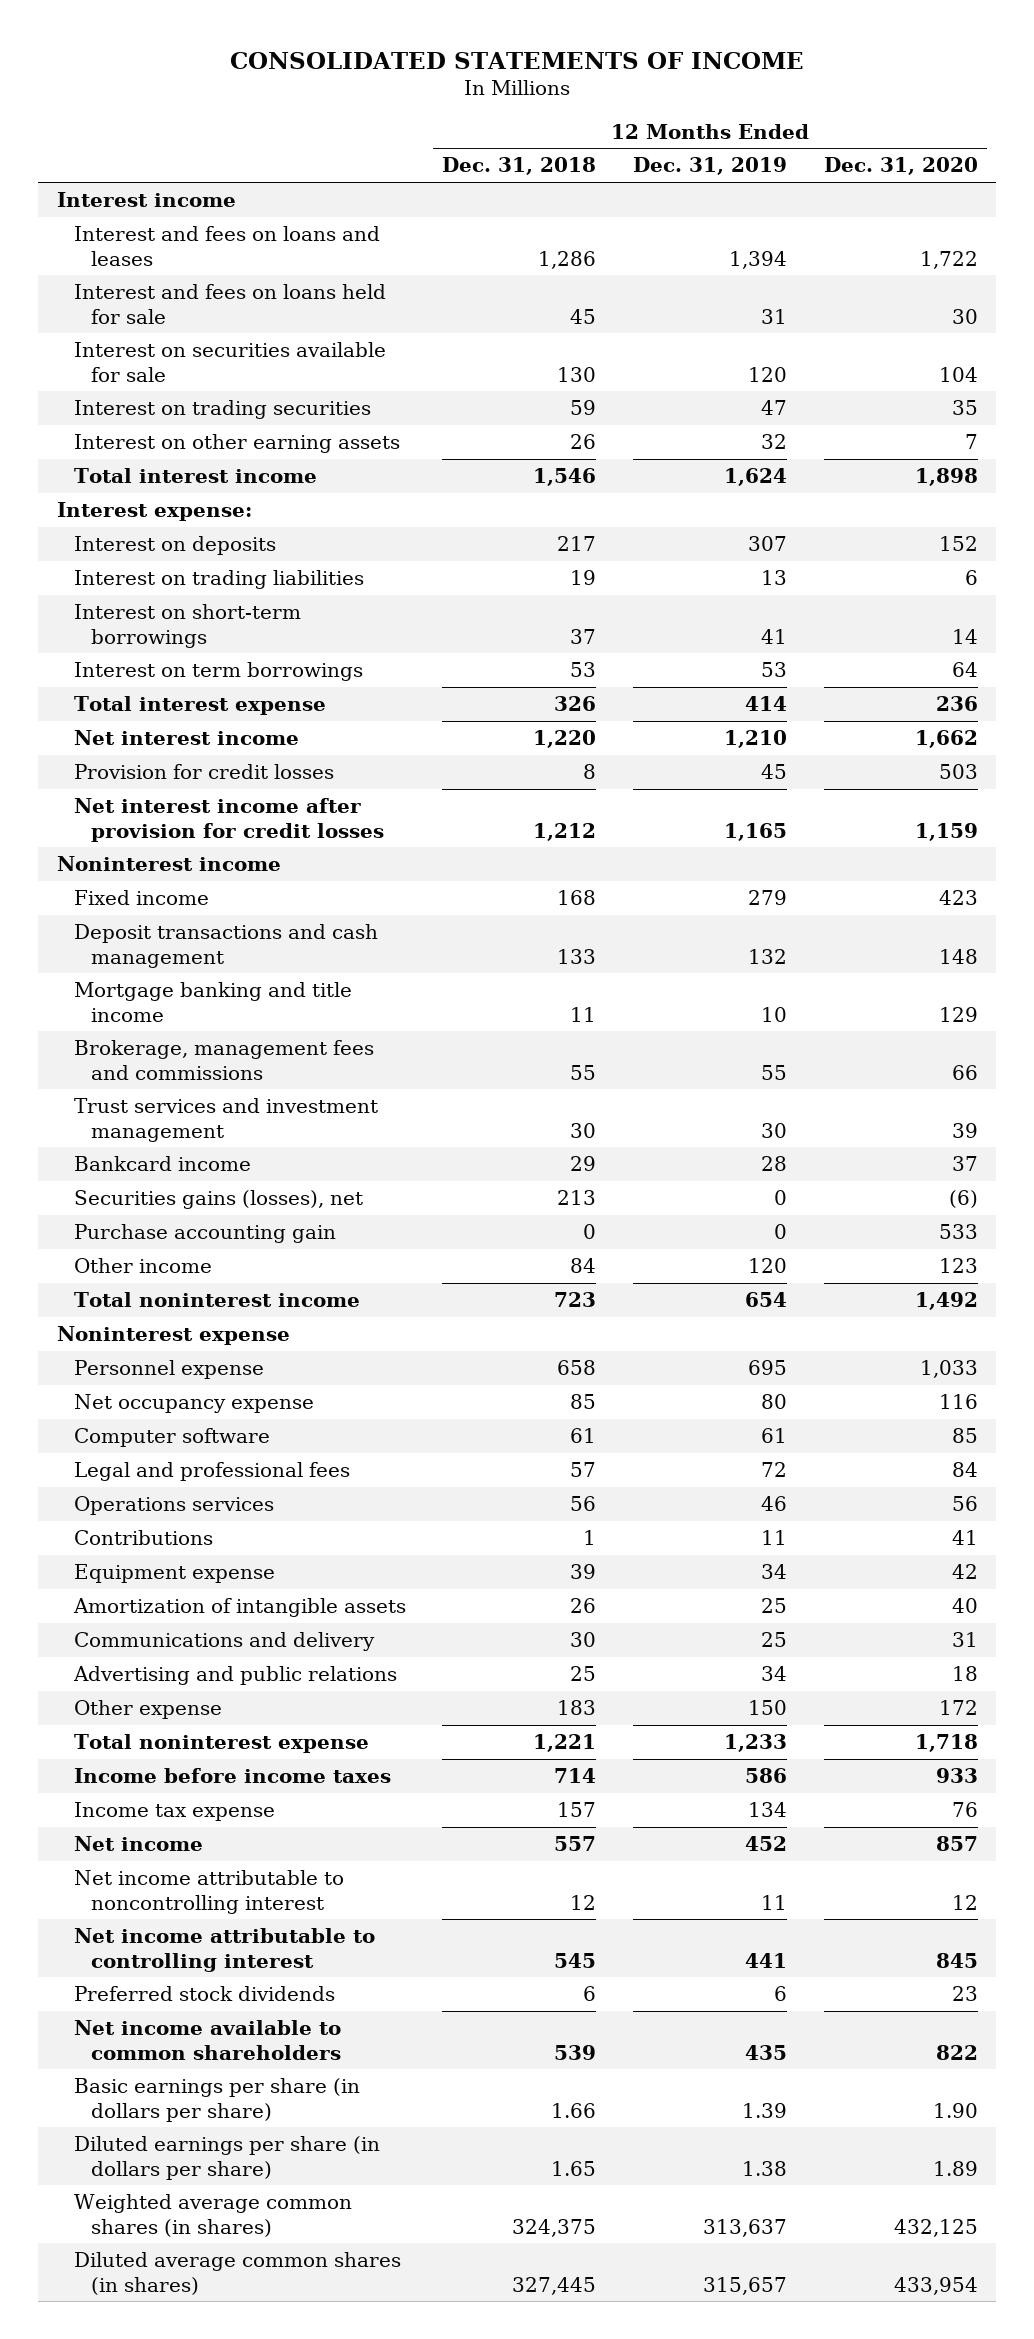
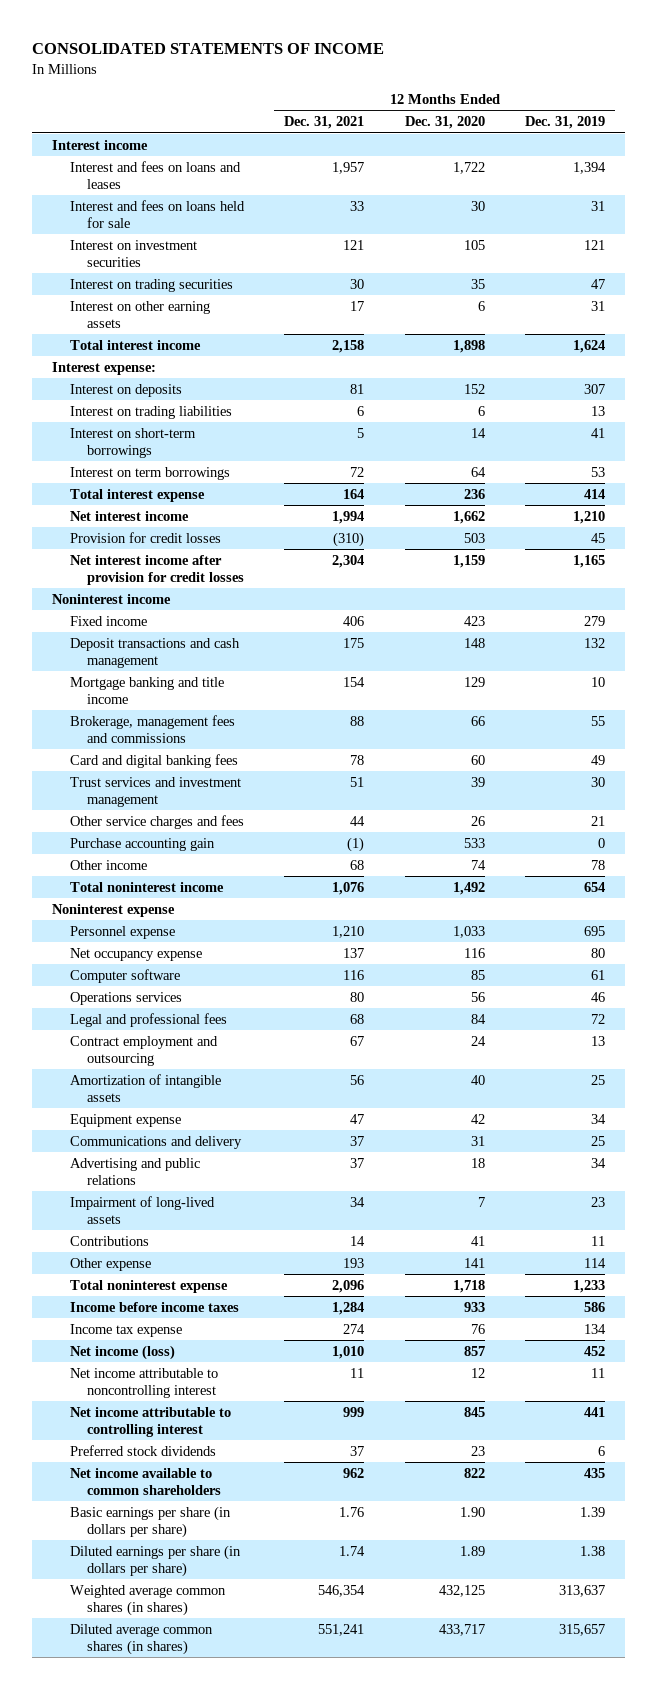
[442,157,597,176] Dec. 31, 2018 -> none
none -> [284,116,365,130] Dec. 31, 2021
[73,342,386,382] Interest on securities available for sale -> [69,239,197,267] Interest on investment securities
[748,366,788,382] 120 -> [583,239,605,250] 121
[938,366,978,382] 104 -> [463,239,485,250] 105
[761,434,788,450] 32 -> [590,300,605,311] 31
[964,434,978,450] 7 -> [477,300,485,311] 6
none -> [69,753,238,768] Card and digital banking fees
[73,1156,251,1172] Bankcard income -> none
[73,1190,363,1210] Securities gains (losses), net -> none
none -> [69,814,244,829] Other service charges and fees
[748,1258,788,1274] 120 -> [590,859,605,870] 78
[938,1258,978,1274] 123 -> [470,859,486,870] 74
[73,1462,350,1482] Legal and professional fees -> [69,1012,227,1027] Legal and professional fees
none -> [69,1035,218,1066] Contract employment and outsourcing
[73,1564,275,1584] Equipment expense -> [69,1113,181,1127] Equipment expense
none -> [69,1195,215,1224] Impairment of long-lived assets
[73,1530,213,1546] Contributions -> [69,1235,149,1246] Contributions
[748,1700,788,1716] 150 -> [583,1257,606,1268] 114
[938,1700,978,1716] 172 -> [463,1257,485,1268] 141
[73,1836,203,1852] Net income -> [69,1344,175,1360] Net income (loss)
[893,2276,978,2295] 433,954 -> [438,1623,485,1636] 433,717

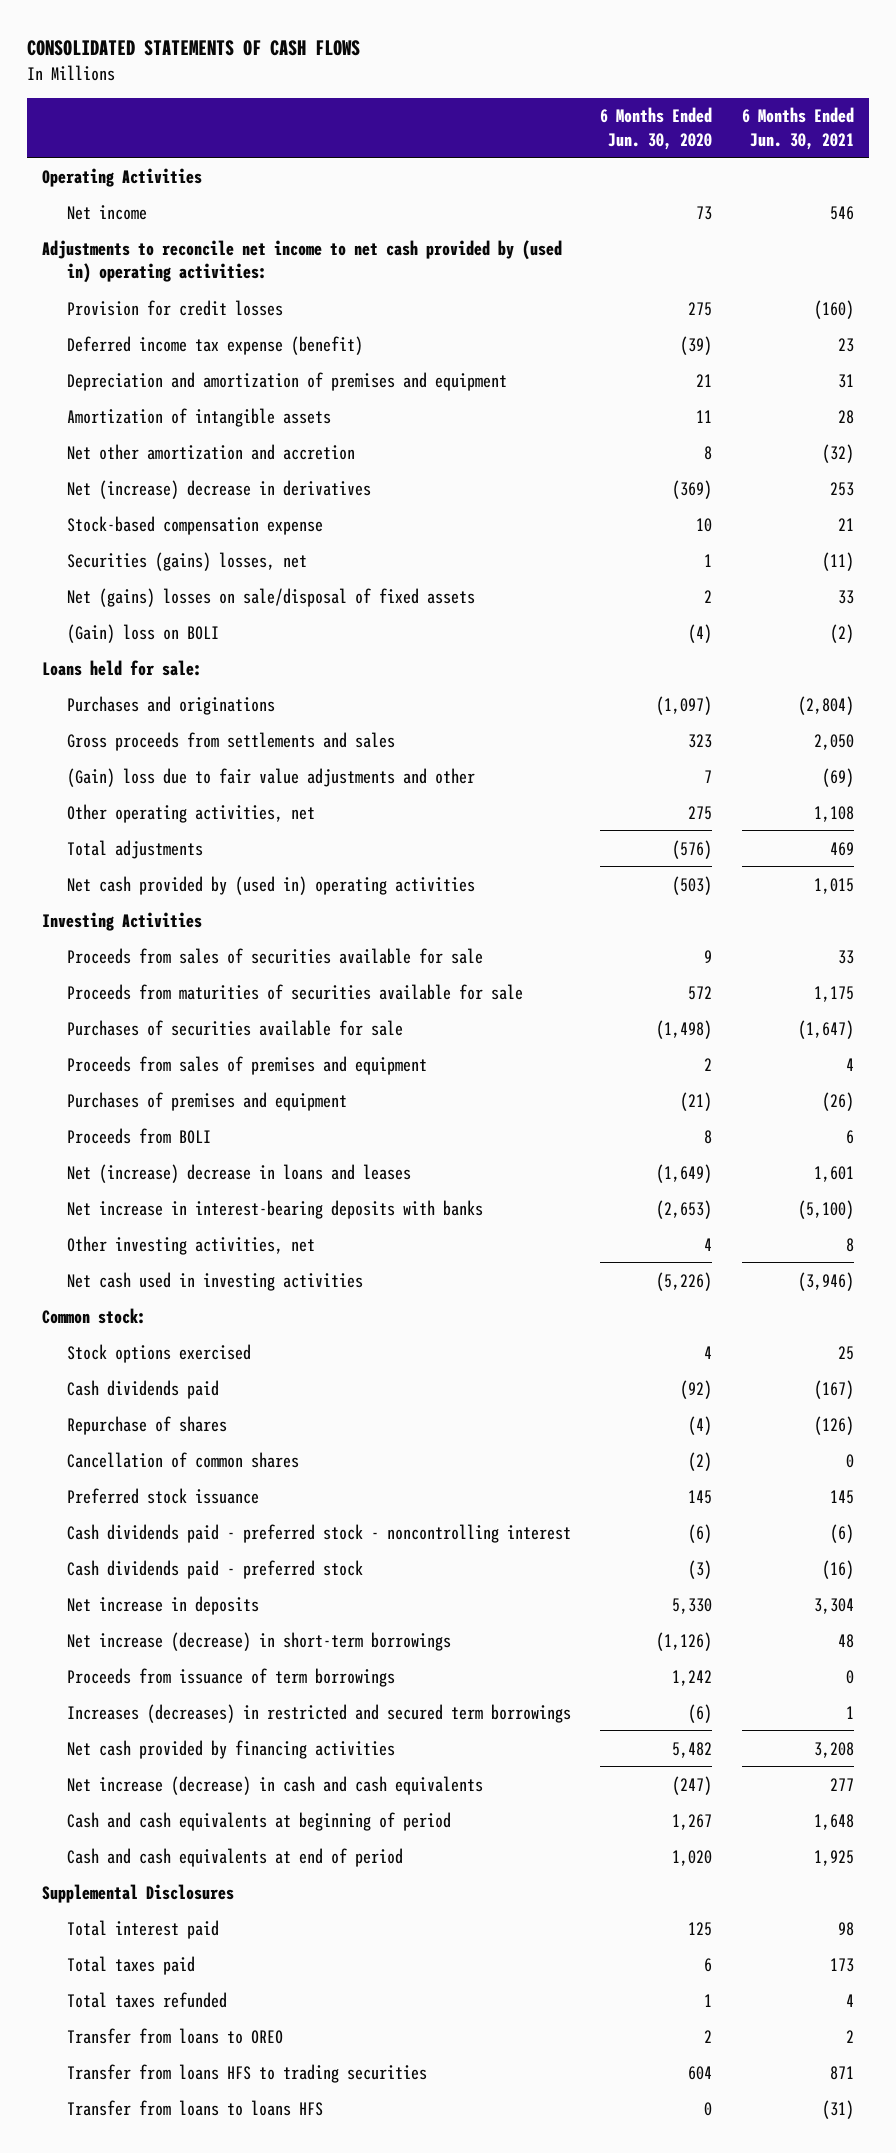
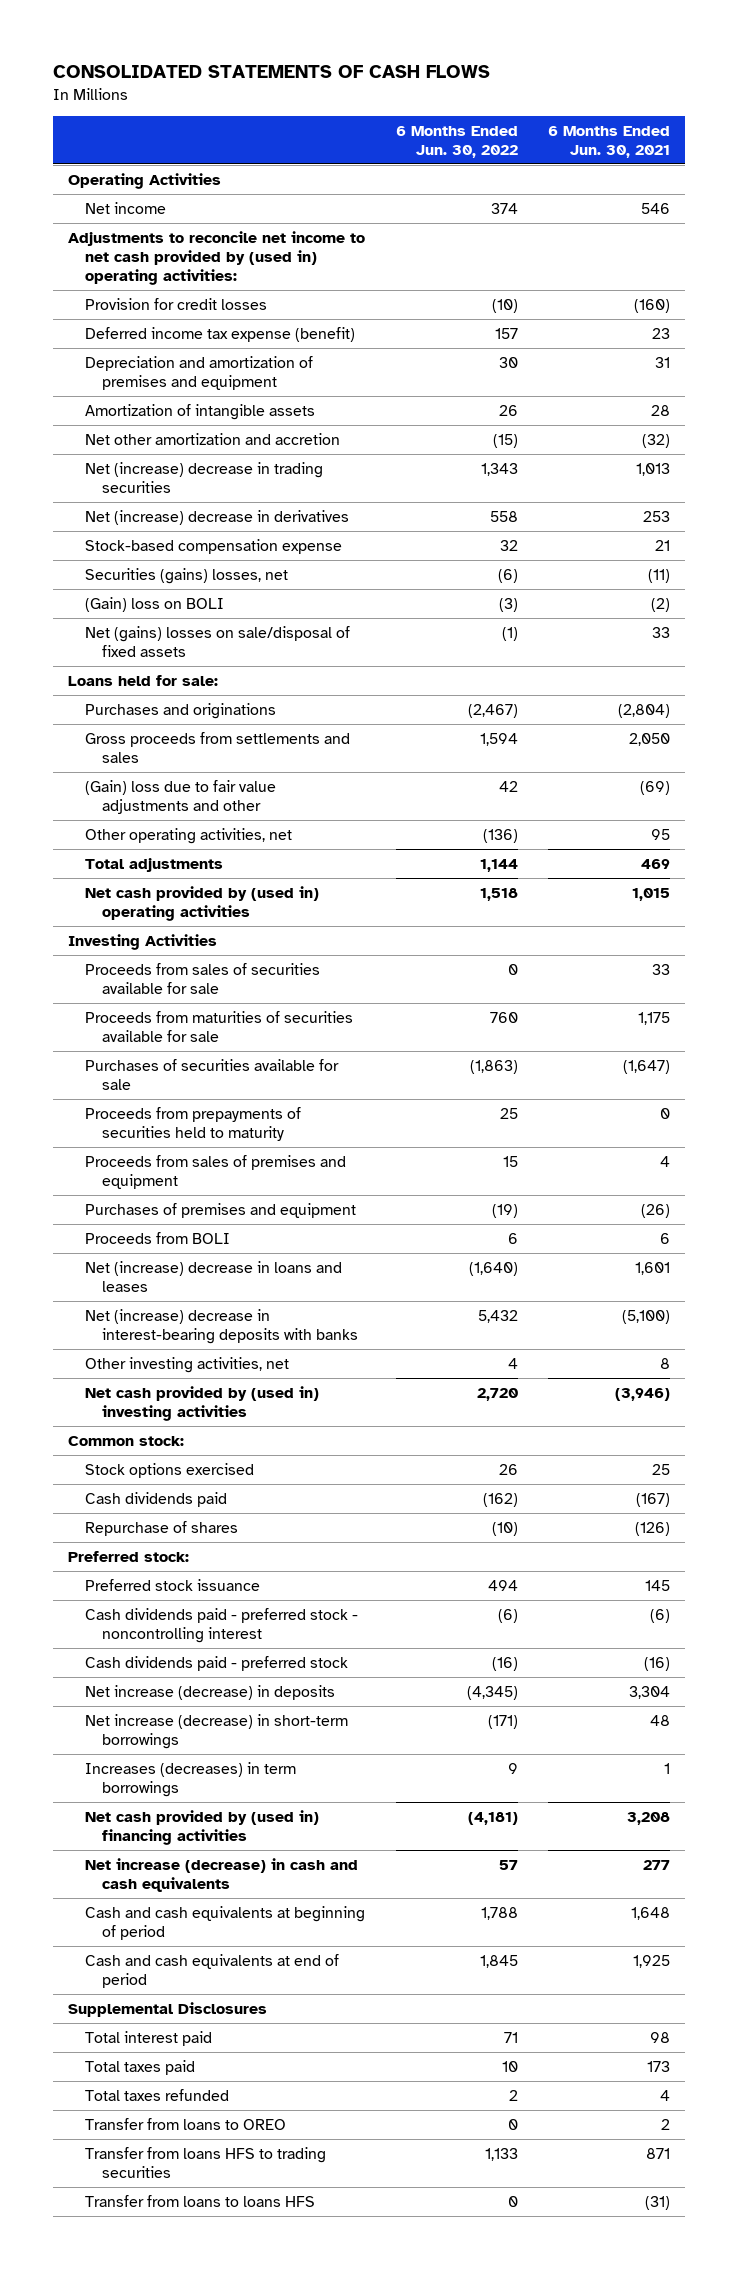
[600,107,713,150] 6 Months Ended Jun. 30, 2020 -> none
none -> [395,125,518,158] 6 Months Ended Jun. 30, 2022
none -> [85,462,324,493] Net (increase) decrease in trading securities
[66,587,475,607] Net (gains) losses on sale/disposal of fixed assets -> [85,626,351,657] Net (gains) losses on sale/disposal of fixed assets
[814,805,855,822] 1,108 -> [651,829,671,841] 95
none -> [85,1107,302,1141] Proceeds from prepayments of securities held to maturity
[66,1199,483,1219] Net increase in interest-bearing deposits with banks -> [85,1309,358,1344] Net (increase) decrease in interest-bearing deposits with banks
[66,1271,363,1291] Net cash used in investing activities -> [85,1386,320,1421] Net cash provided by (used in) investing activities
[66,1451,299,1468] Cancellation of common shares -> none
none -> [68,1551,190,1563] Preferred stock:
[66,1595,259,1615] Net increase in deposits -> [85,1685,336,1701] Net increase (decrease) in deposits
[66,1667,395,1687] Proceeds from issuance of term borrowings -> none
[66,1703,571,1723] Increases (decreases) in restricted and secured term borrowings -> [85,1762,297,1797] Increases (decreases) in term borrowings
[66,1739,395,1759] Net cash provided by financing activities -> [85,1810,320,1845] Net cash provided by (used in) financing activities

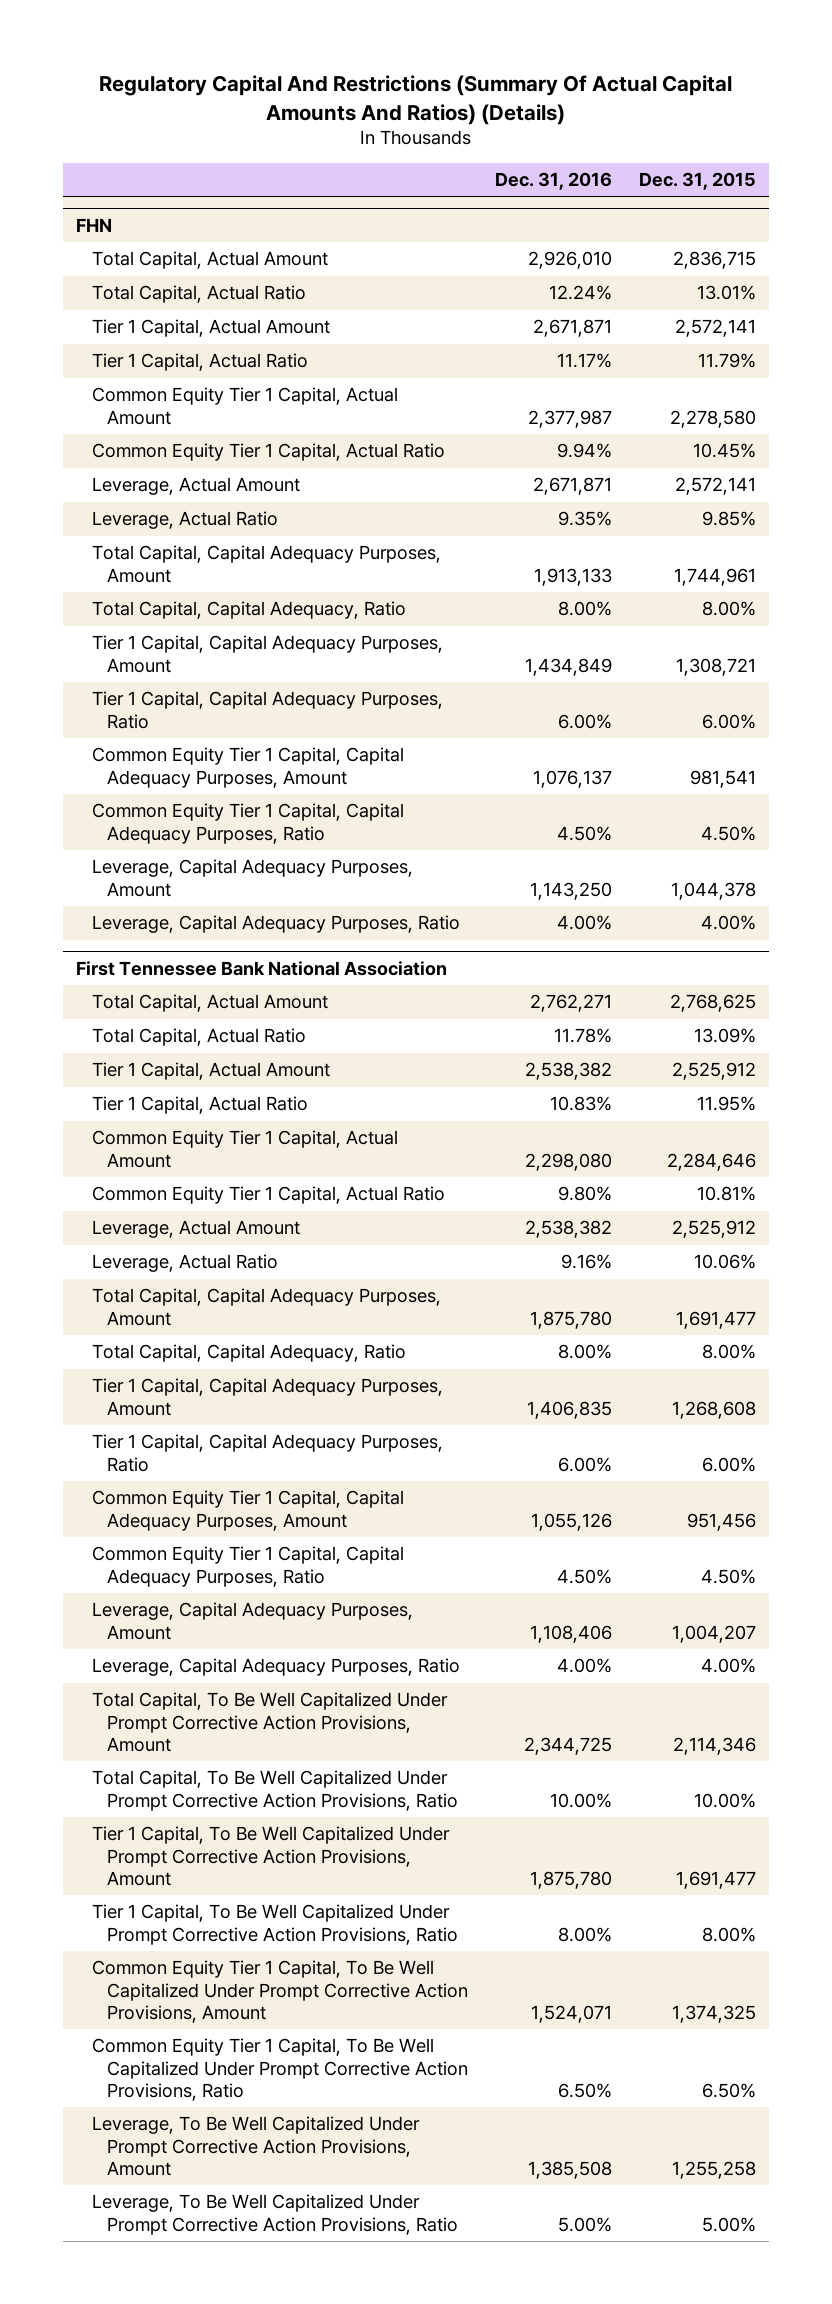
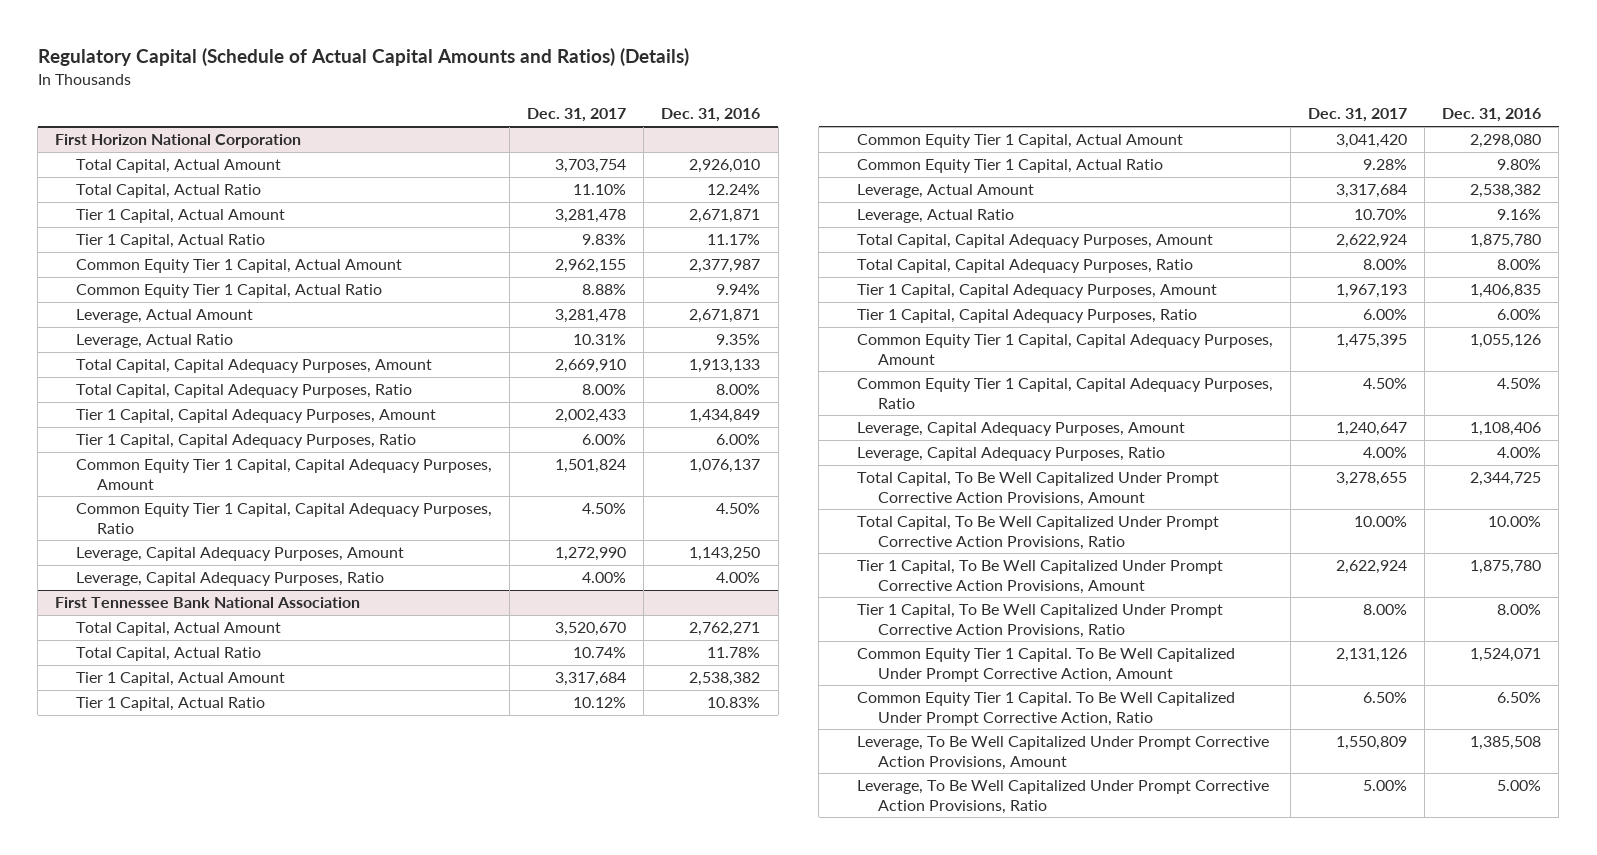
[99,75,733,125] Regulatory Capital And Restrictions (Summary Of Actual Capital Amounts And Ratios) (Details) -> [37,47,689,66] Regulatory Capital (Schedule of Actual Capital Amounts and Ratios) (Details)
[638,171,756,190] Dec. 31, 2015 -> none
none -> [527,108,627,123] Dec. 31, 2017
[76,217,113,232] FHN -> [55,134,302,149] First Horizon National Corporation
[91,601,406,620] Total Capital, Capital Adequacy, Ratio -> [76,384,413,399] Total Capital, Capital Adequacy Purposes, Ratio
[91,1344,406,1363] Total Capital, Capital Adequacy, Ratio -> [856,259,1193,274] Total Capital, Capital Adequacy Purposes, Ratio
[91,1960,469,2024] Common Equity Tier 1 Capital, To Be Well Capitalized Under Prompt Corrective Action Provisions, Amount -> [856,648,1235,682] Common Equity Tier 1 Capital. To Be Well Capitalized Under Prompt Corrective Action, Amount
[91,2038,469,2102] Common Equity Tier 1 Capital, To Be Well Capitalized Under Prompt Corrective Action Provisions, Ratio -> [856,692,1235,726] Common Equity Tier 1 Capital. To Be Well Capitalized Under Prompt Corrective Action, Ratio

